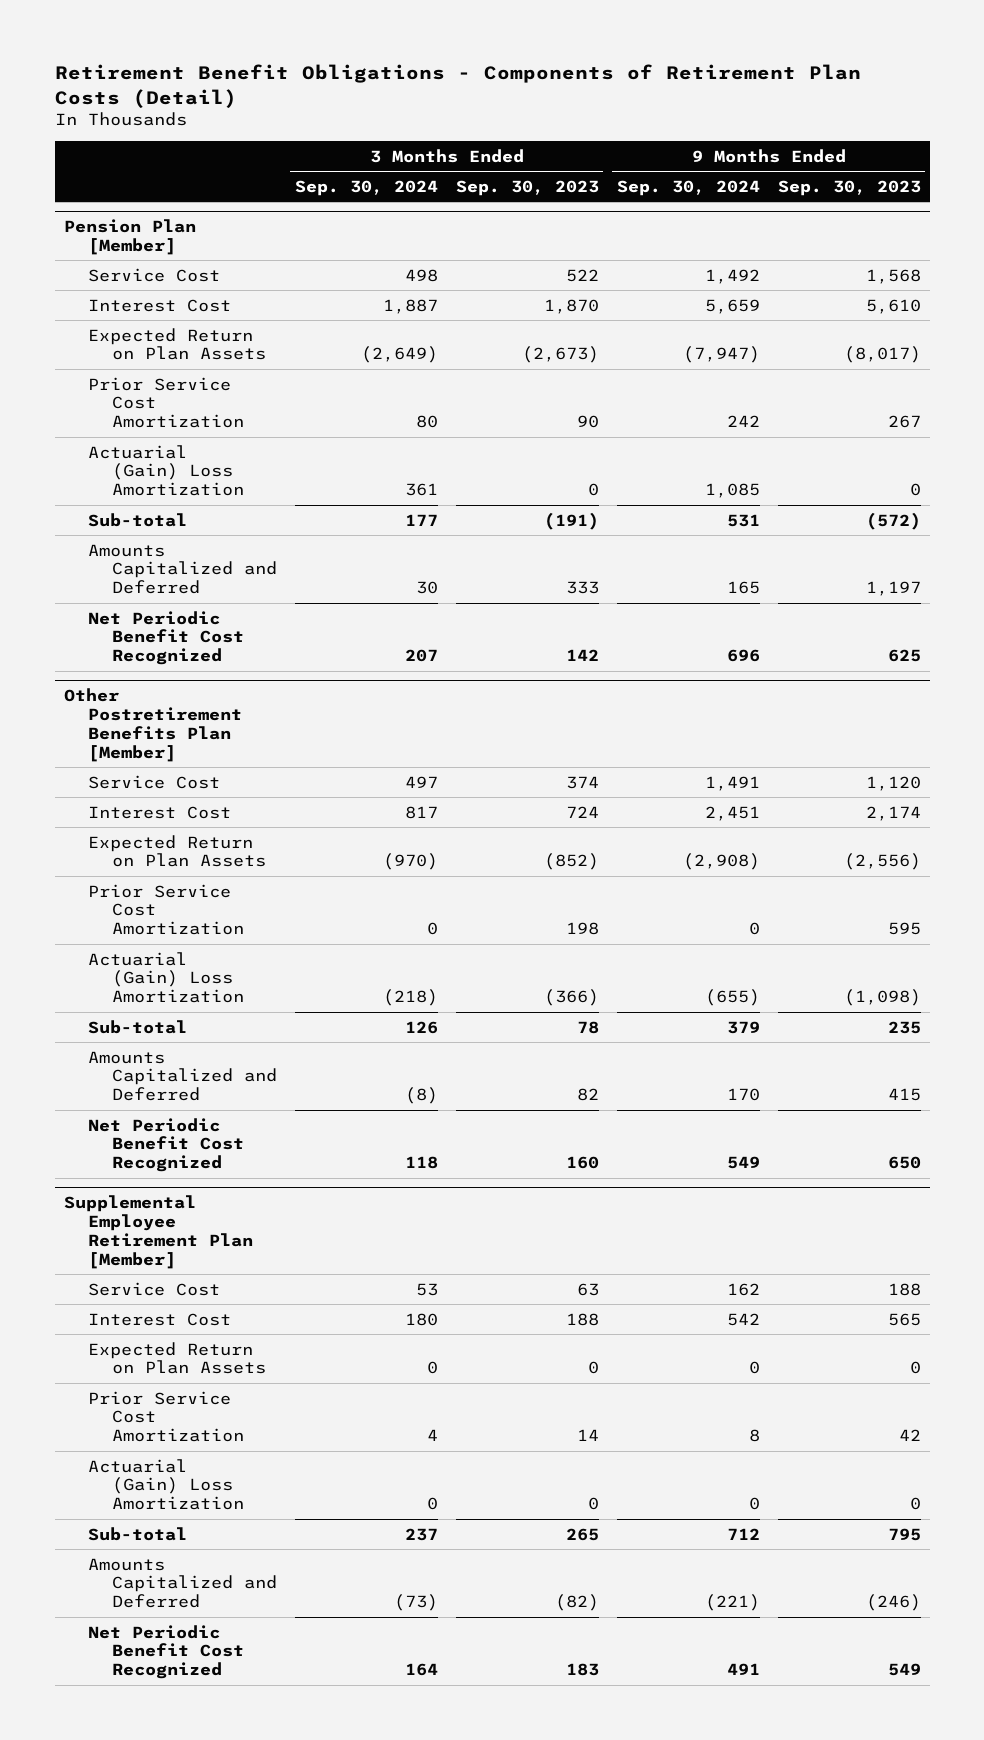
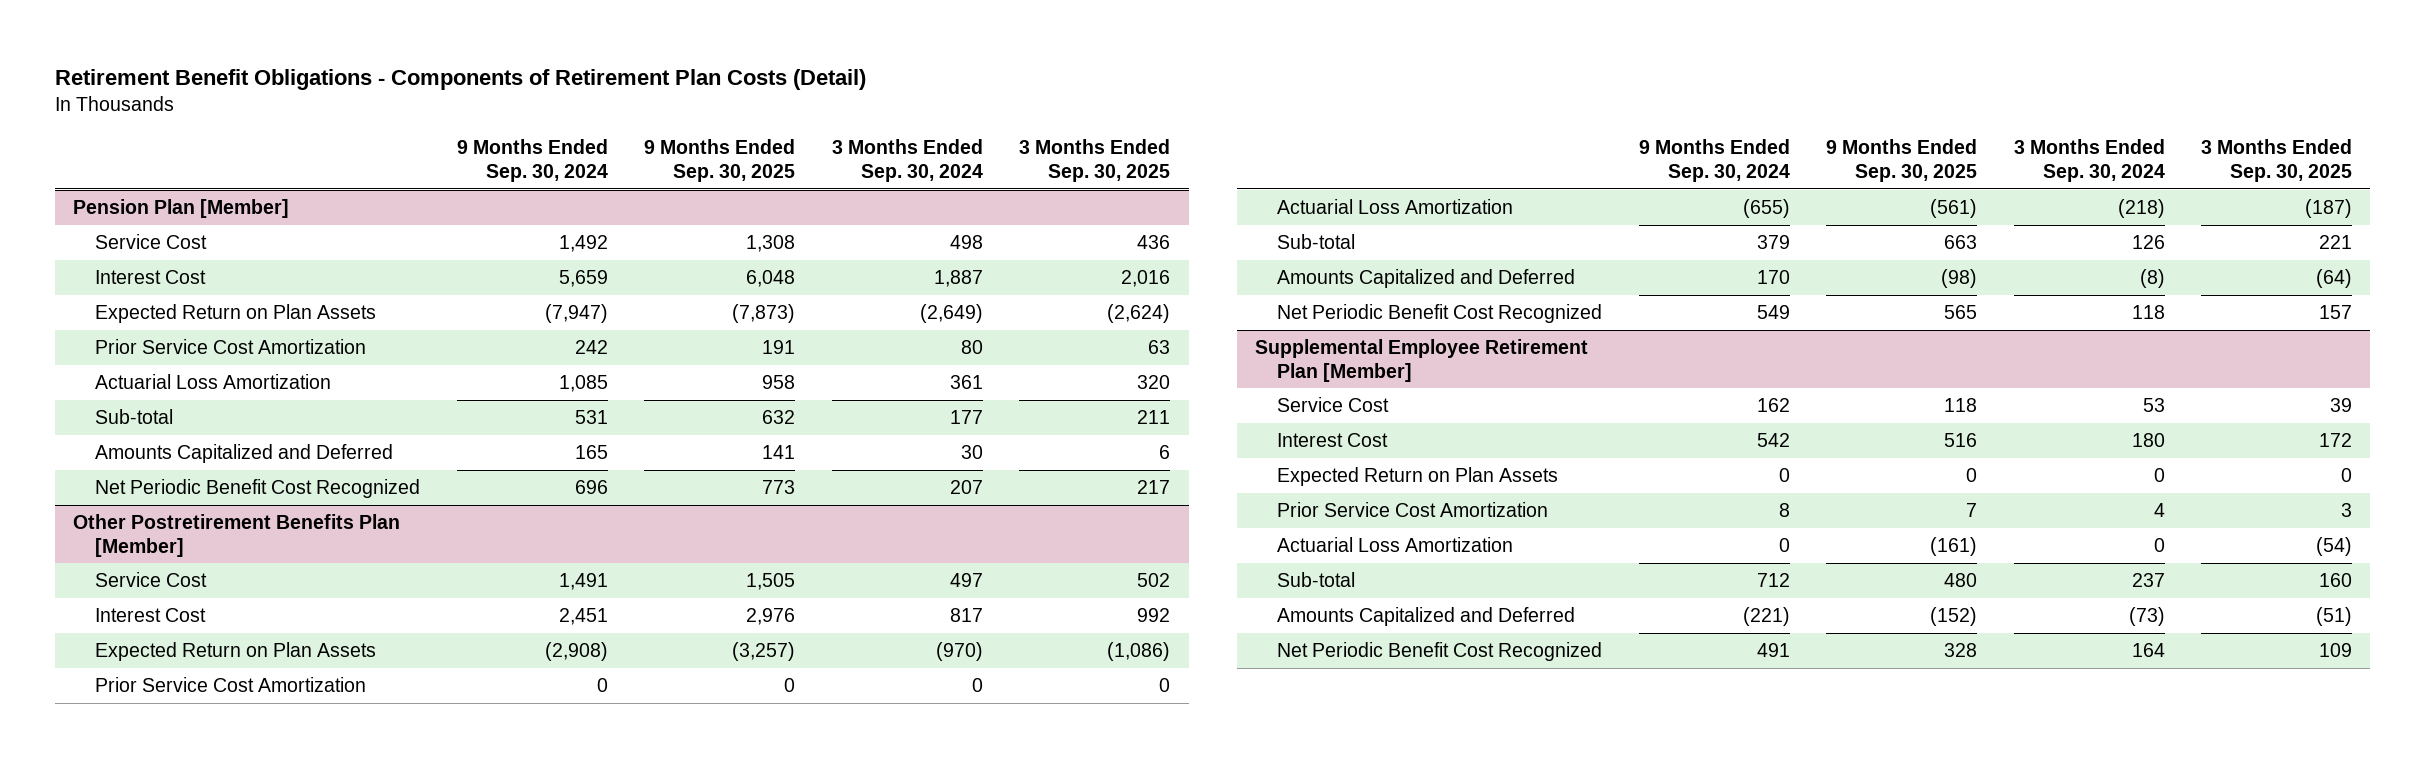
[455,179,599,196] Sep. 30, 2023 -> none
[777,179,921,196] Sep. 30, 2023 -> none
none -> [644,139,796,182] 9 Months Ended Sep. 30, 2025
none -> [1019,139,1171,182] 3 Months Ended Sep. 30, 2025
[87,444,245,497] Actuarial (Gain) Loss Amortization -> [95,374,332,390] Actuarial Loss Amortization
[87,951,245,1004] Actuarial (Gain) Loss Amortization -> [1277,199,1514,215] Actuarial Loss Amortization
[87,1458,245,1511] Actuarial (Gain) Loss Amortization -> [1277,537,1514,553] Actuarial Loss Amortization

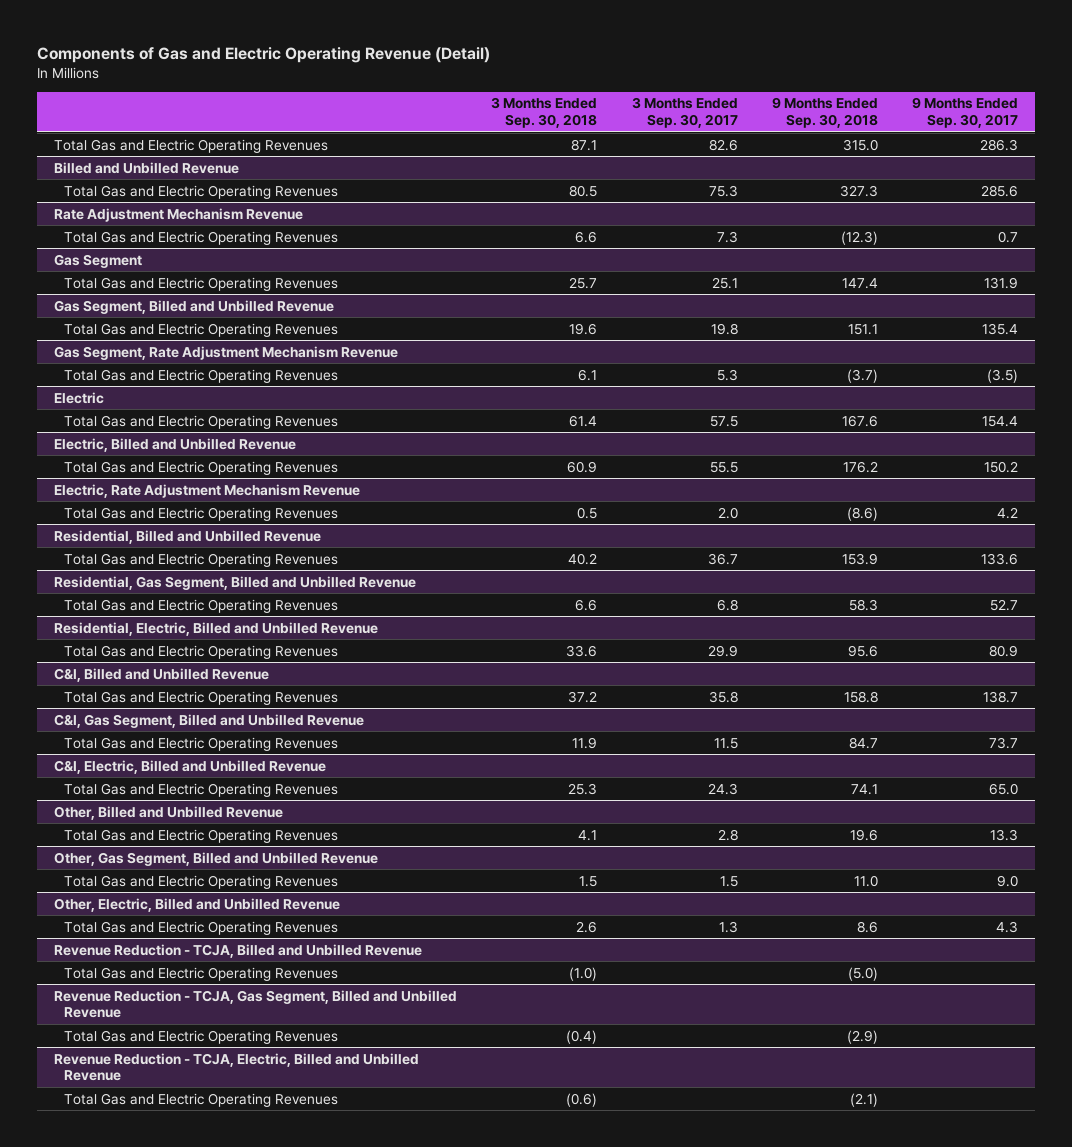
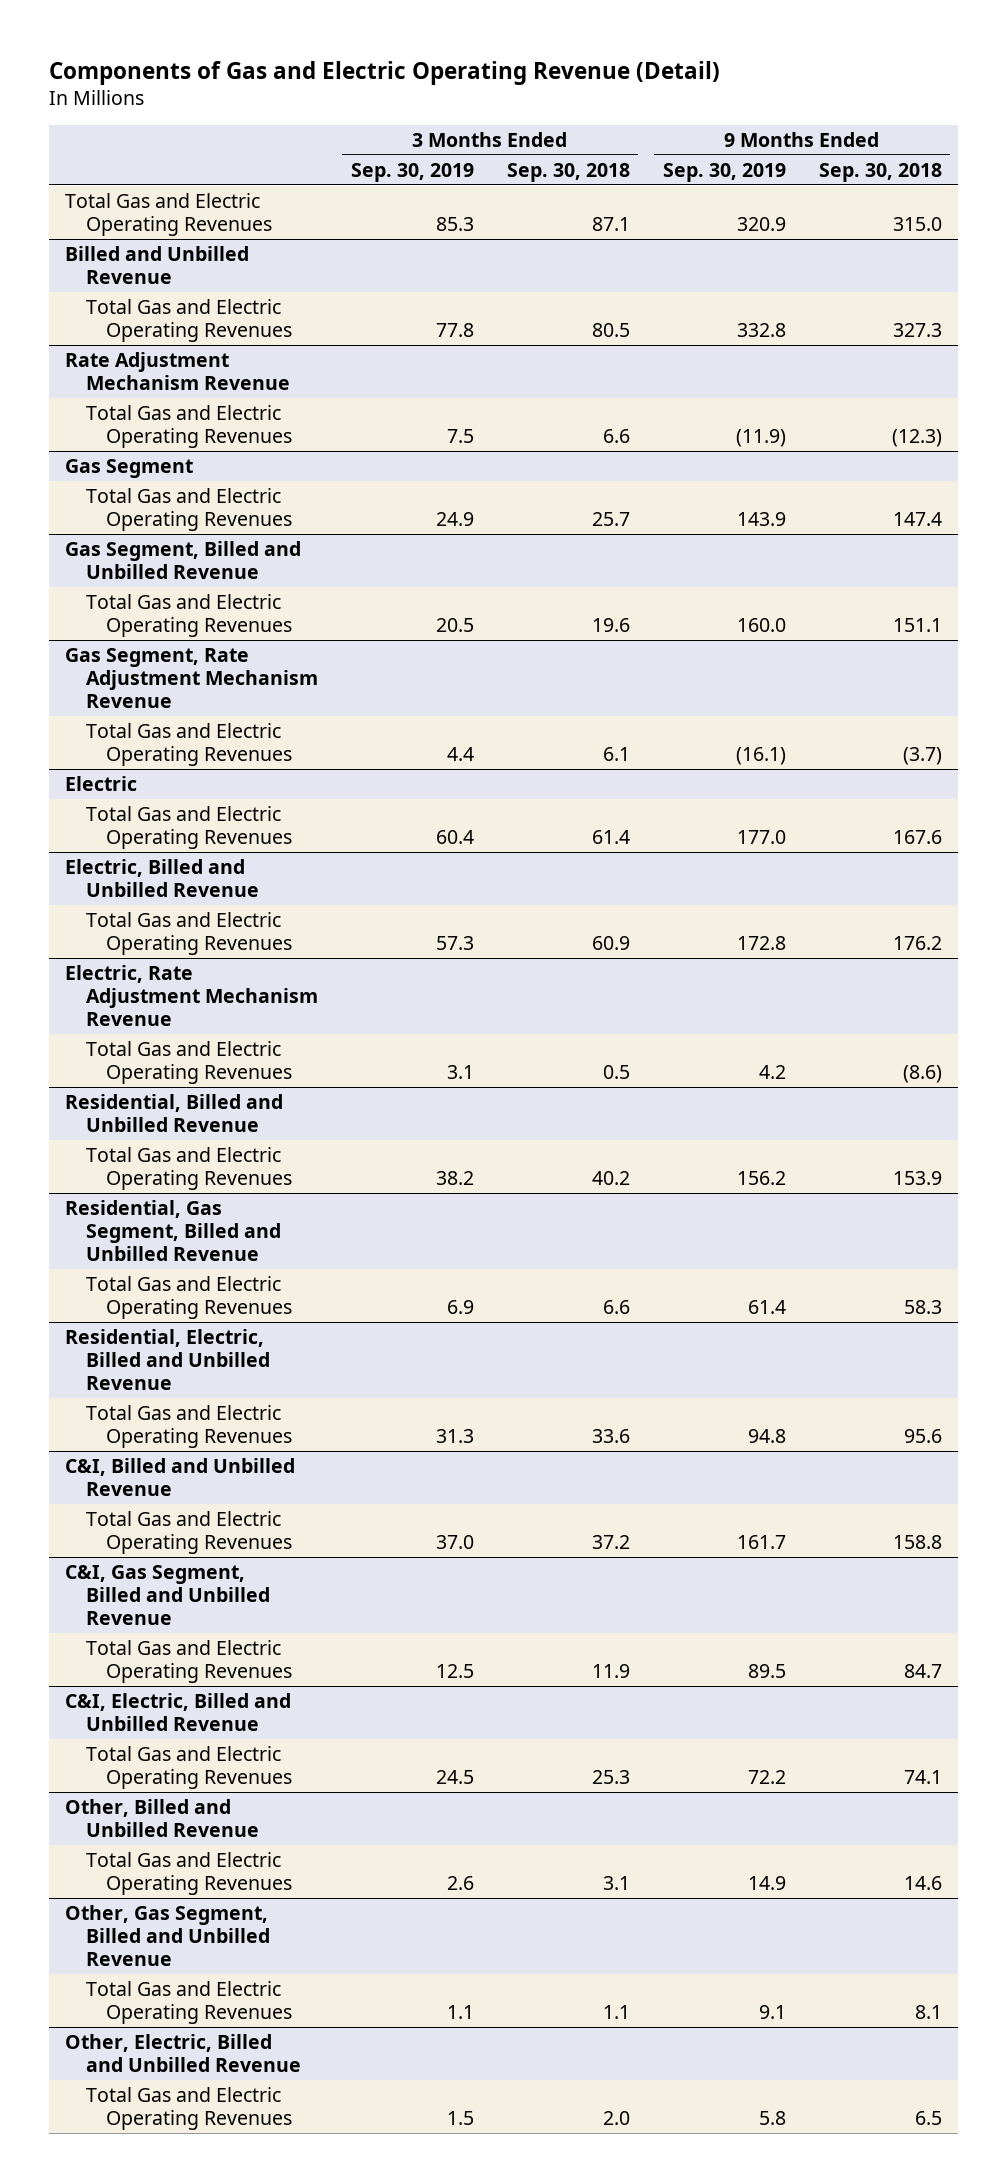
[631,97,738,128] 3 Months Ended Sep. 30, 2017 -> none
[912,97,1019,128] 9 Months Ended Sep. 30, 2017 -> none
none -> [350,162,474,182] Sep. 30, 2019
none -> [662,162,786,182] Sep. 30, 2019
[578,829,598,841] 4.1 -> [602,1876,630,1891] 3.1
[849,828,878,841] 19.6 -> [903,1876,942,1891] 14.6
[579,875,598,887] 1.5 -> [602,2005,630,2020] 1.1
[853,874,878,887] 11.0 -> [914,2005,942,2020] 8.1
[53,943,422,958] Revenue Reduction - TCJA, Billed and Unbilled Revenue -> none
[63,966,338,981] Total Gas and Electric Operating Revenues -> none
[53,989,457,1019] Revenue Reduction - TCJA, Gas Segment, Billed and Unbilled Revenue -> none
[63,1029,338,1044] Total Gas and Electric Operating Revenues -> none
[53,1052,419,1082] Revenue Reduction - TCJA, Electric, Billed and Unbilled Revenue -> none
[63,1092,338,1107] Total Gas and Electric Operating Revenues -> none
[576,920,598,933] 2.6 -> [602,2111,630,2126] 2.0
[856,920,878,933] 8.6 -> [914,2111,942,2126] 6.5

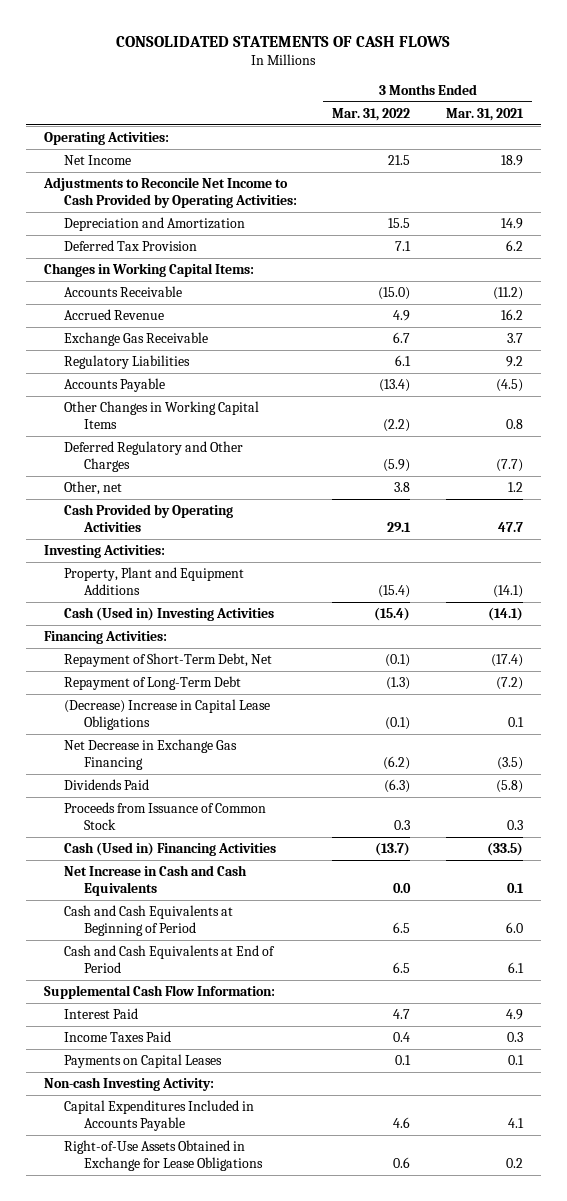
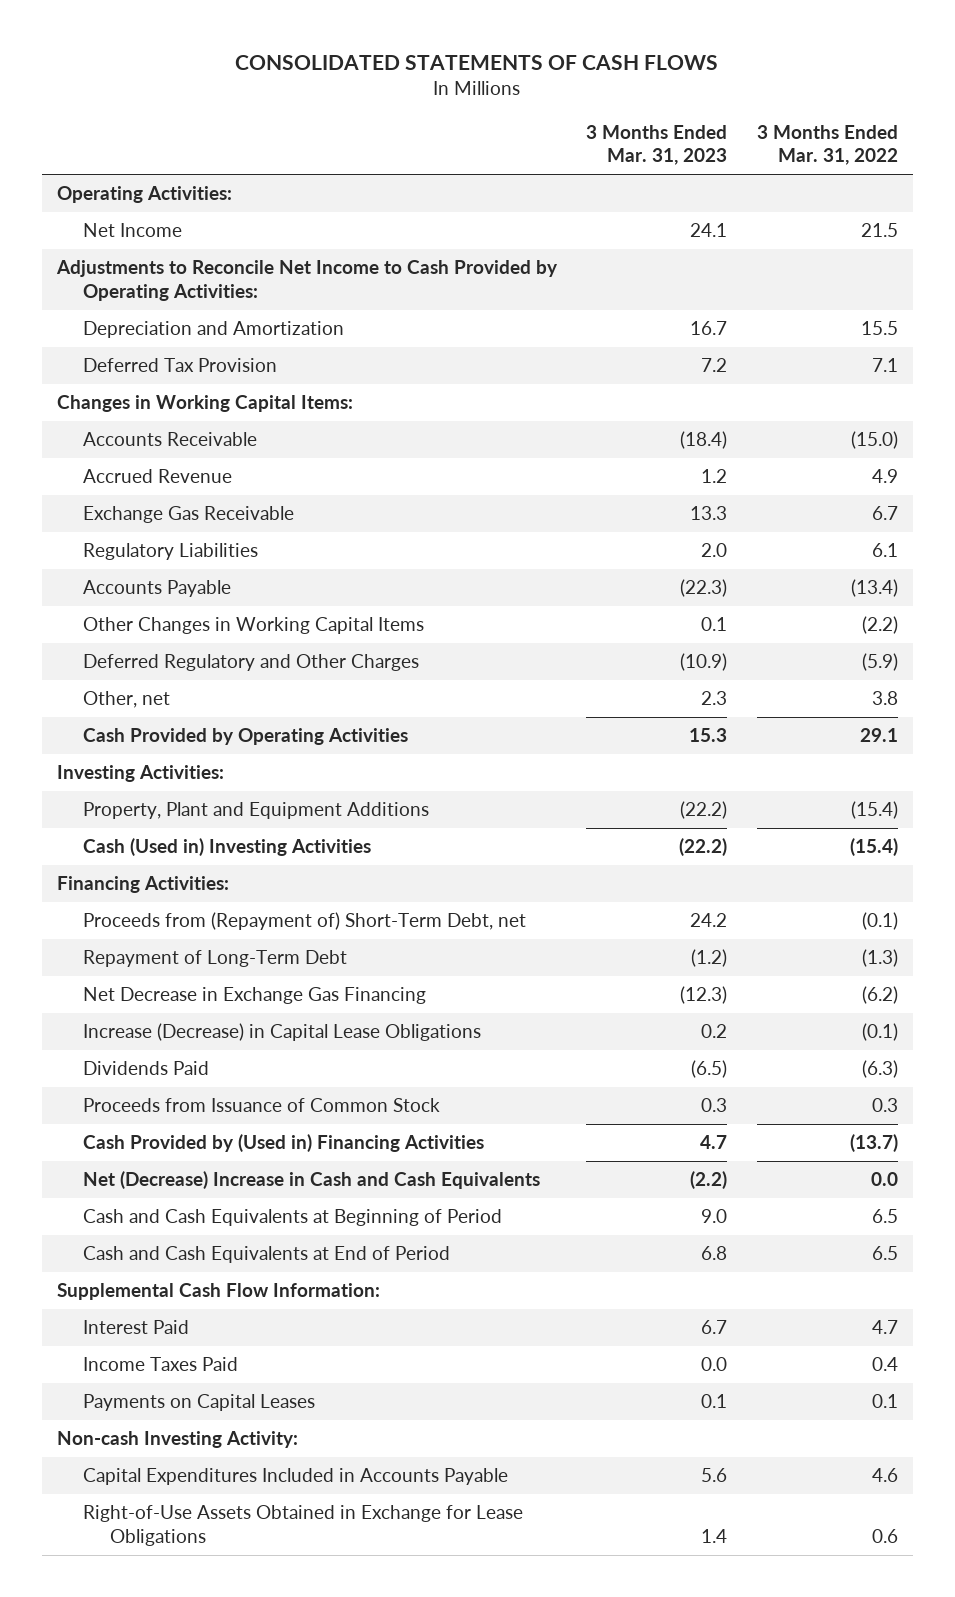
[445,107,524,121] Mar. 31, 2021 -> none
none -> [586,124,728,166] 3 Months Ended Mar. 31, 2023
[63,653,272,668] Repayment of Short-Term Debt, Net -> [83,911,527,930] Proceeds from (Repayment of) Short-Term Debt, net
[63,699,270,731] (Decrease) Increase in Capital Lease Obligations -> none
none -> [83,1022,482,1041] Increase (Decrease) in Capital Lease Obligations
[63,842,276,857] Cash (Used in) Financing Activities -> [83,1133,485,1152] Cash Provided by (Used in) Financing Activities
[63,865,247,897] Net Increase in Cash and Cash Equivalents -> [83,1170,541,1189] Net (Decrease) Increase in Cash and Cash Equivalents

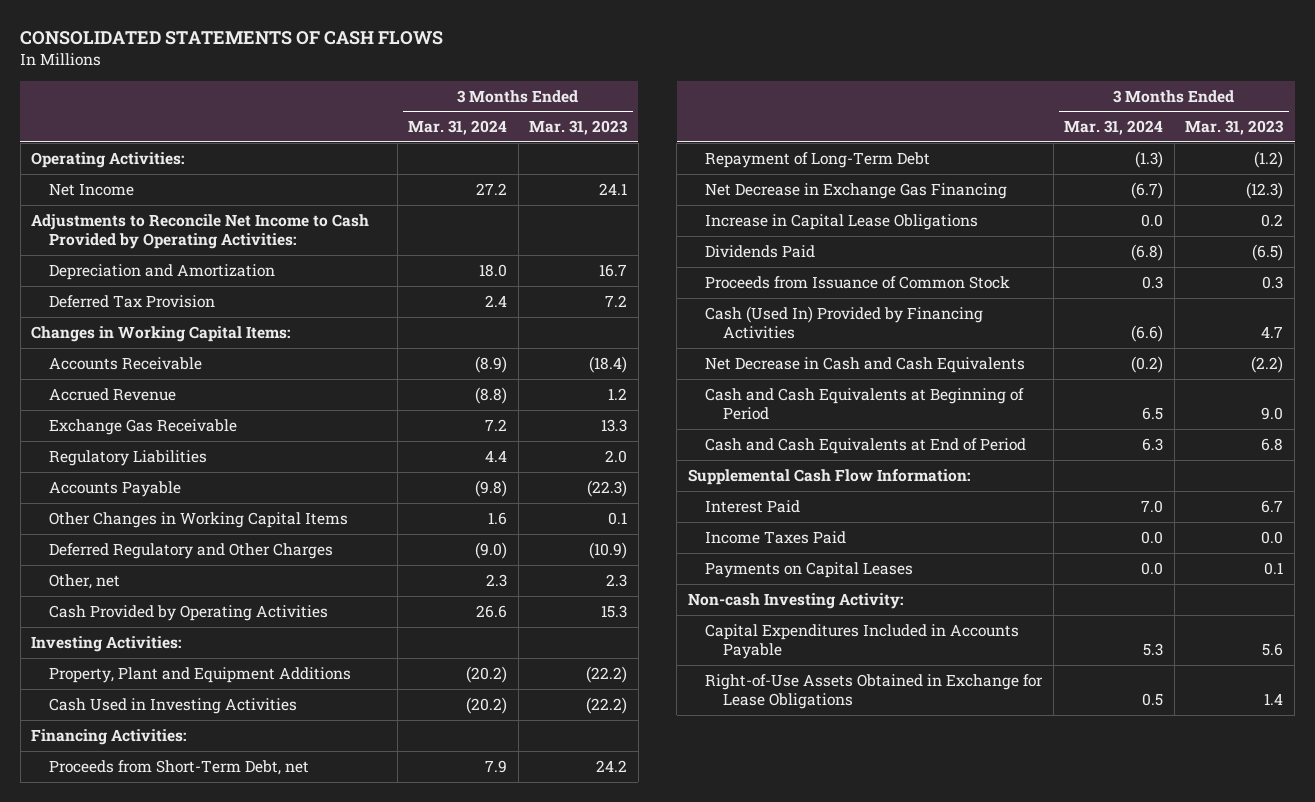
[757,124,899,166] 3 Months Ended Mar. 31, 2022 -> none
none -> [408,120,508,136] Mar. 31, 2024
[83,837,372,856] Cash (Used in) Investing Activities -> [49,697,298,714] Cash Used in Investing Activities
[83,911,527,930] Proceeds from (Repayment of) Short-Term Debt, net -> [49,759,310,775] Proceeds from Short-Term Debt, net
[83,1022,482,1041] Increase (Decrease) in Capital Lease Obligations -> [705,213,979,230] Increase in Capital Lease Obligations
[83,1133,485,1152] Cash Provided by (Used in) Financing Activities -> [705,305,984,339] Cash (Used In) Provided by Financing Activities
[83,1170,541,1189] Net (Decrease) Increase in Cash and Cash Equivalents -> [705,356,1026,373] Net Decrease in Cash and Cash Equivalents

